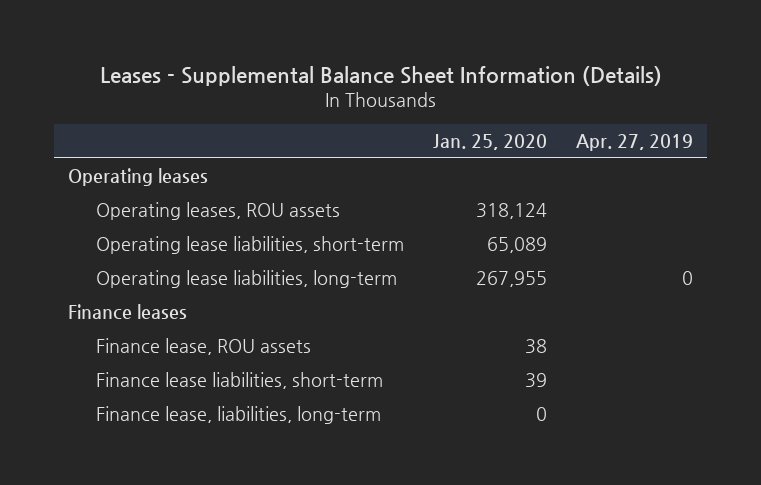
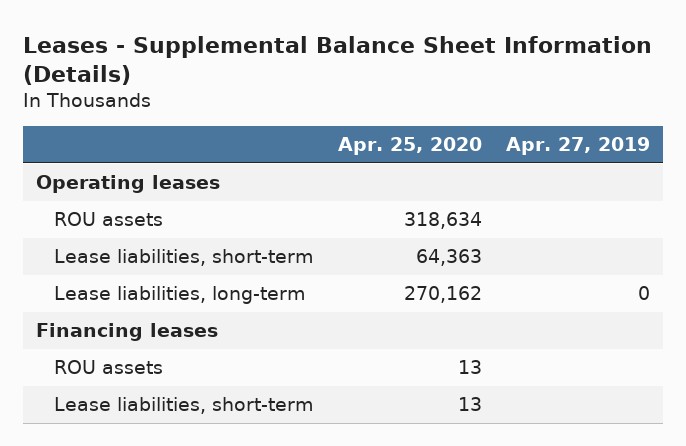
[432,133,547,150] Jan. 25, 2020 -> none
none -> [338,137,483,156] Apr. 25, 2020
[96,406,382,425] Finance lease, liabilities, long-term -> none
[96,202,341,221] Operating leases, ROU assets -> [53,212,163,227] ROU assets
[96,236,405,255] Operating lease liabilities, short-term -> [53,249,314,267] Lease liabilities, short-term
[96,270,398,289] Operating lease liabilities, long-term -> [53,286,306,305] Lease liabilities, long-term
[68,304,188,321] Finance leases -> [35,323,218,342] Financing leases
[96,338,312,356] Finance lease, ROU assets -> [53,360,163,375] ROU assets
[96,372,384,390] Finance lease liabilities, short-term -> [53,397,314,415] Lease liabilities, short-term

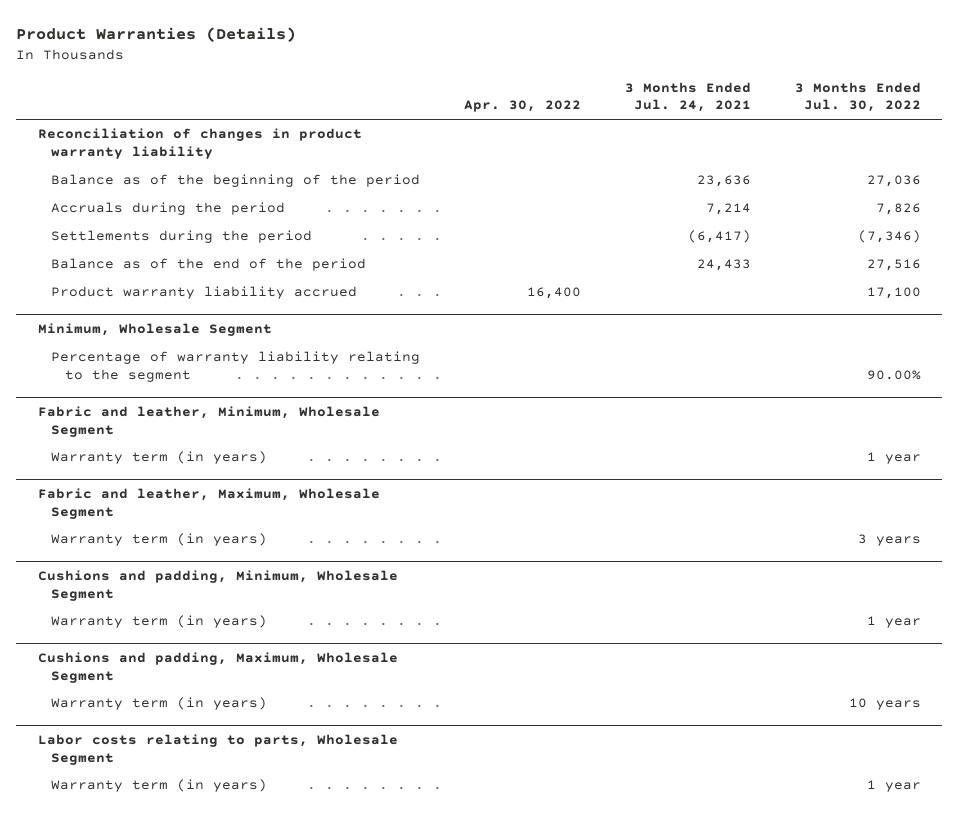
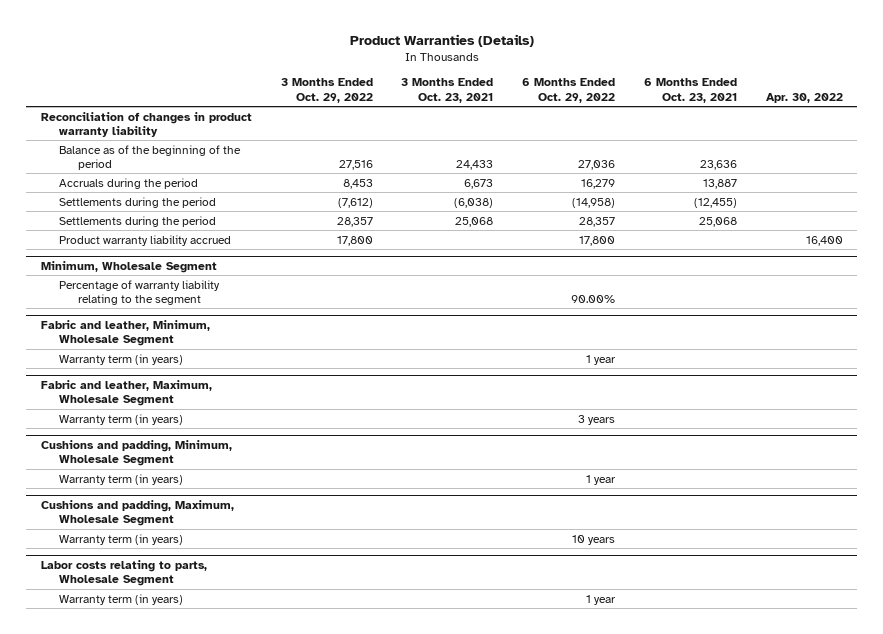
[624,81,751,113] 3 Months Ended Jul. 24, 2021 -> none
[794,81,921,113] 3 Months Ended Jul. 30, 2022 -> none
none -> [280,78,373,103] 3 Months Ended Oct. 29, 2022
none -> [401,78,494,103] 3 Months Ended Oct. 23, 2021
none -> [522,78,616,103] 6 Months Ended Oct. 29, 2022
none -> [643,78,737,103] 6 Months Ended Oct. 23, 2021
[51,258,367,272] Balance as of the end of the period -> [59,215,217,227] Settlements during the period

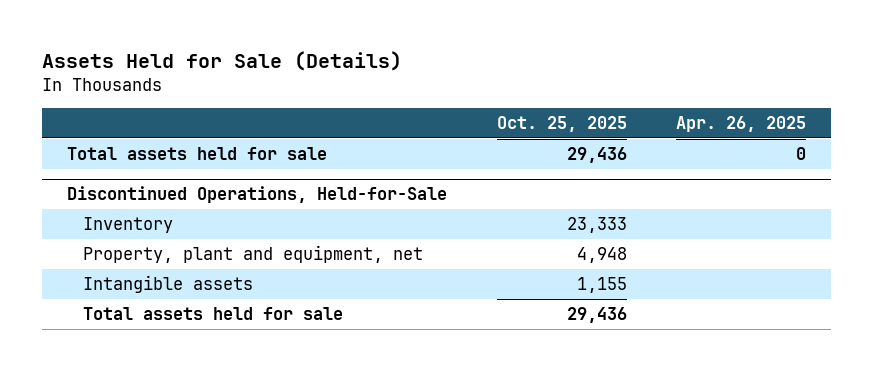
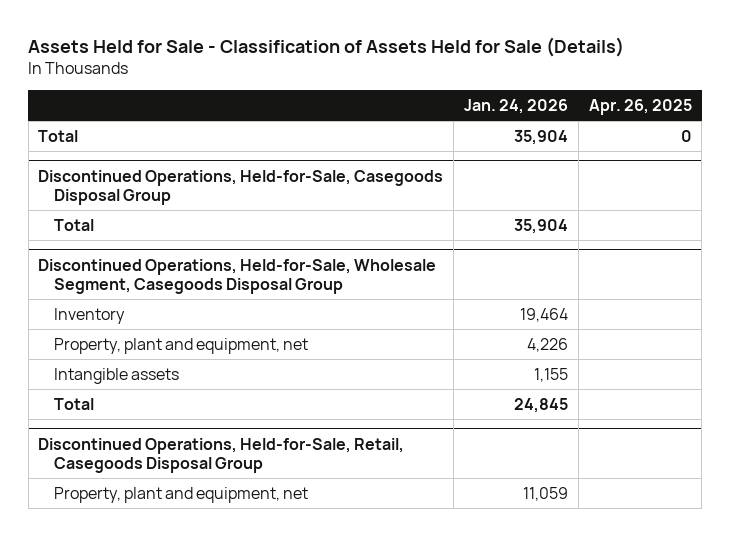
[41,50,402,71] Assets Held for Sale (Details) -> [28,36,625,57] Assets Held for Sale - Classification of Assets Held for Sale (Details)
[496,115,627,132] Oct. 25, 2025 -> none
none -> [464,98,569,114] Jan. 24, 2026
[83,217,174,234] Inventory -> none
[83,245,424,264] Property, plant and equipment, net -> none
[83,275,254,294] Intangible assets -> none
[66,147,327,161] Total assets held for sale -> [38,129,79,142] Total
[66,186,447,204] Discontinued Operations, Held-for-Sale -> [38,169,444,206] Discontinued Operations, Held-for-Sale, Casegoods Disposal Group
[83,307,344,321] Total assets held for sale -> [54,218,95,231] Total
none -> [38,258,437,295] Discontinued Operations, Held-for-Sale, Wholesale Segment, Casegoods Disposal Group
none -> [54,307,126,324] Inventory
none -> [54,337,309,354] Property, plant and equipment, net
none -> [54,367,180,384] Intangible assets
none -> [54,397,95,410] Total
none -> [38,437,405,474] Discontinued Operations, Held-for-Sale, Retail, Casegoods Disposal Group
none -> [54,486,309,503] Property, plant and equipment, net

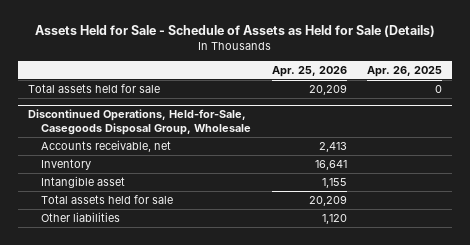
[28,36,625,57] Assets Held for Sale - Classification of Assets Held for Sale (Details) -> [35,24,436,37] Assets Held for Sale - Schedule of Assets as Held for Sale (Details)
[464,98,569,114] Jan. 24, 2026 -> none
none -> [271,65,347,77] Apr. 25, 2026
[38,169,444,206] Discontinued Operations, Held-for-Sale, Casegoods Disposal Group -> none
[54,218,95,231] Total -> none
[38,129,79,142] Total -> [27,84,160,94] Total assets held for sale
[38,258,437,295] Discontinued Operations, Held-for-Sale, Wholesale Segment, Casegoods Disposal Group -> [27,109,252,136] Discontinued Operations, Held-for-Sale, Casegoods Disposal Group, Wholesale
none -> [41,140,172,153] Accounts receivable, net
[54,337,309,354] Property, plant and equipment, net -> none
[38,437,405,474] Discontinued Operations, Held-for-Sale, Retail, Casegoods Disposal Group -> none
[54,486,309,503] Property, plant and equipment, net -> none
[54,367,180,384] Intangible assets -> [41,176,126,189] Intangible asset
[54,397,95,410] Total -> [41,195,174,205] Total assets held for sale
none -> [41,212,121,223] Other liabilities

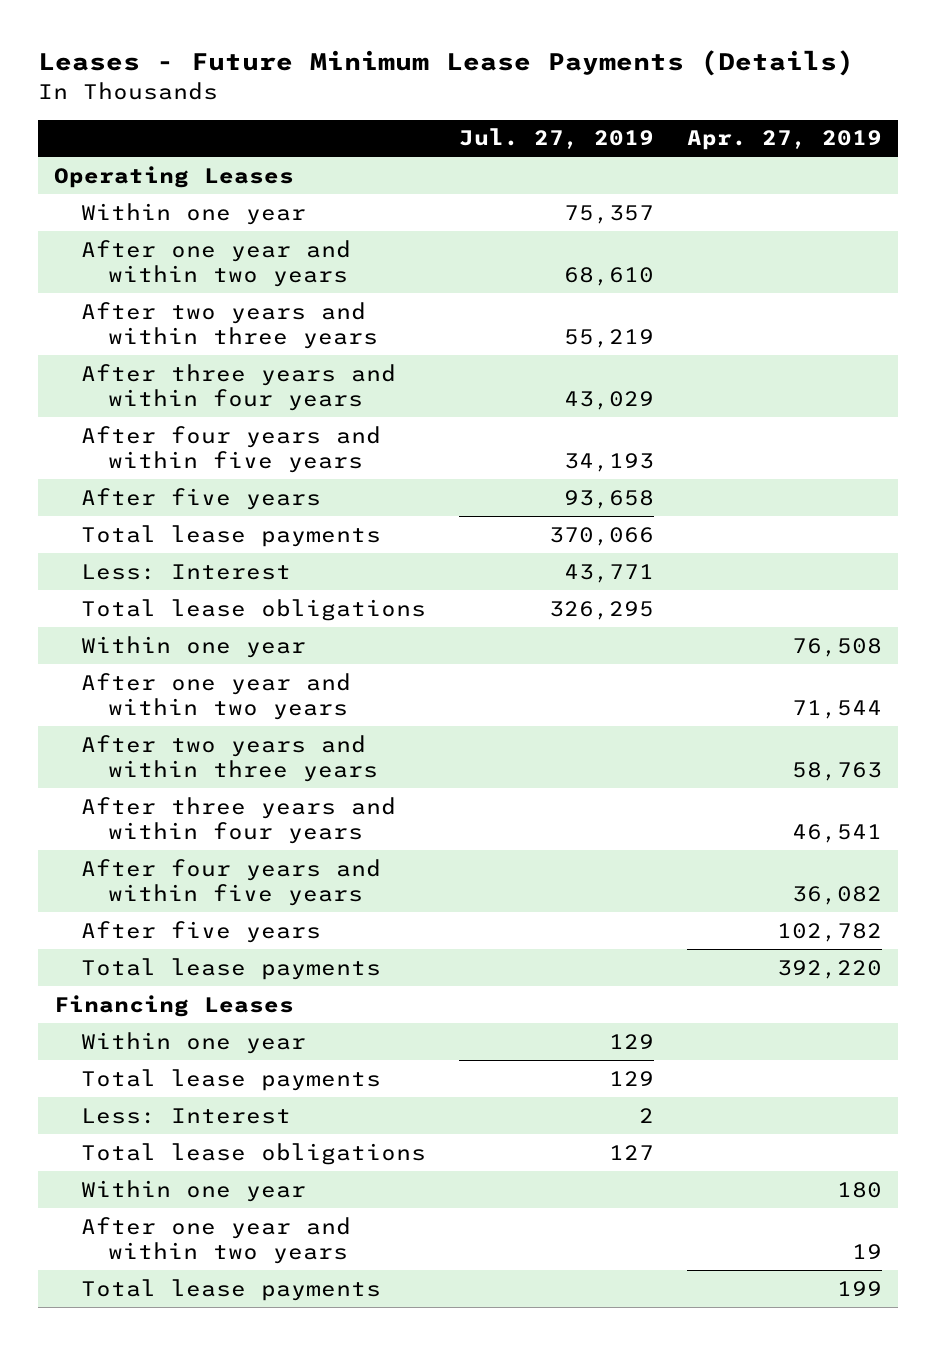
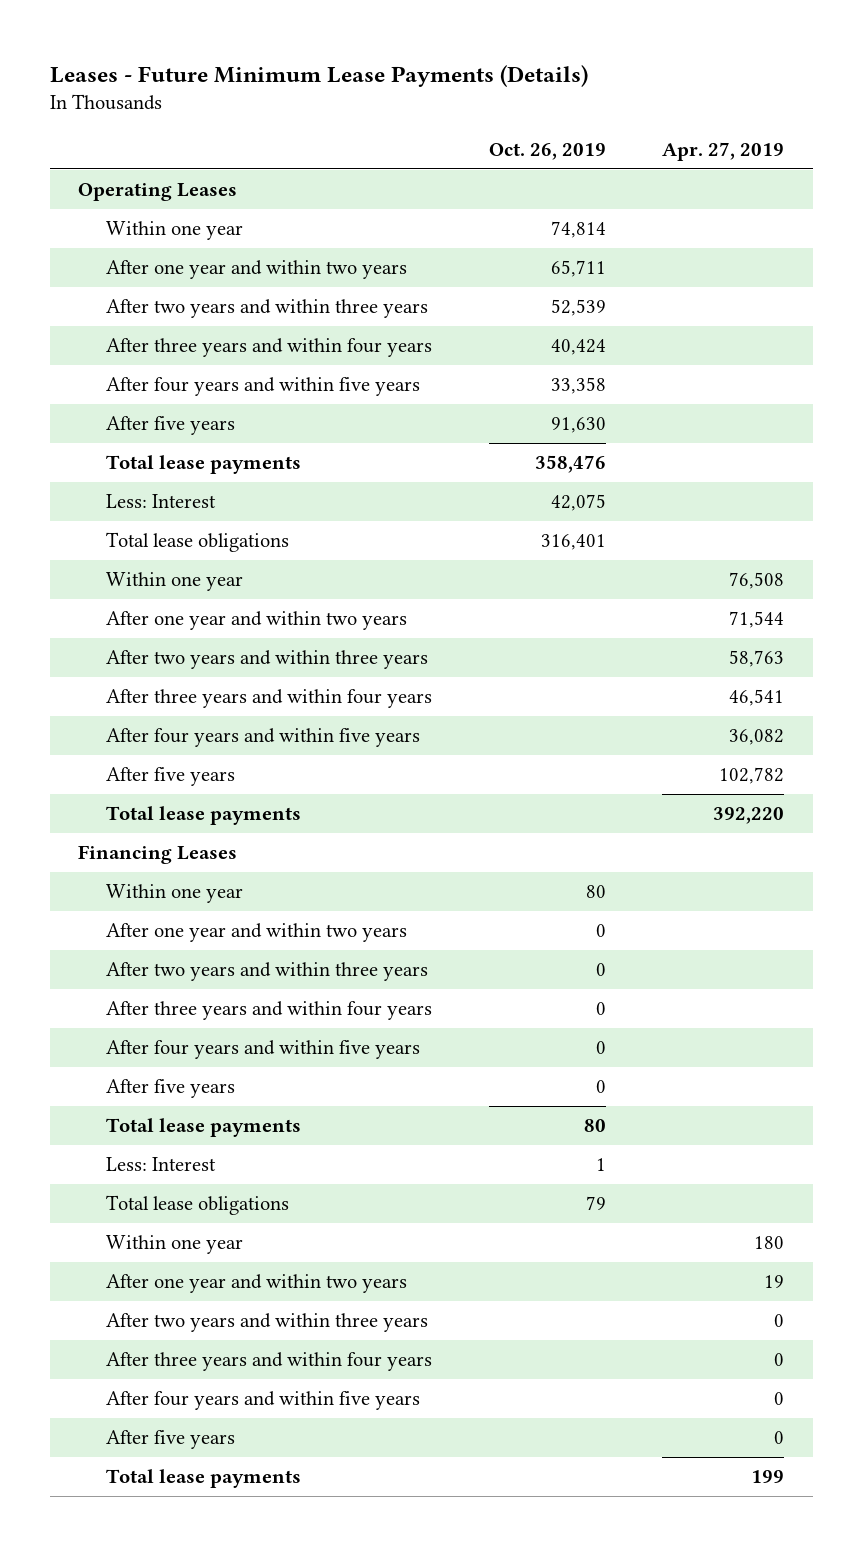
[458,128,654,150] Jul. 27, 2019 -> none
none -> [488,142,606,160] Oct. 26, 2019
none -> [106,922,408,942] After one year and within two years
none -> [106,961,429,981] After two years and within three years
none -> [106,1000,433,1020] After three years and within four years
none -> [106,1039,421,1059] After four years and within five years
none -> [106,1078,236,1098] After five years
none -> [106,1312,429,1332] After two years and within three years
none -> [106,1351,433,1371] After three years and within four years
none -> [106,1390,421,1410] After four years and within five years
none -> [106,1429,236,1449] After five years

